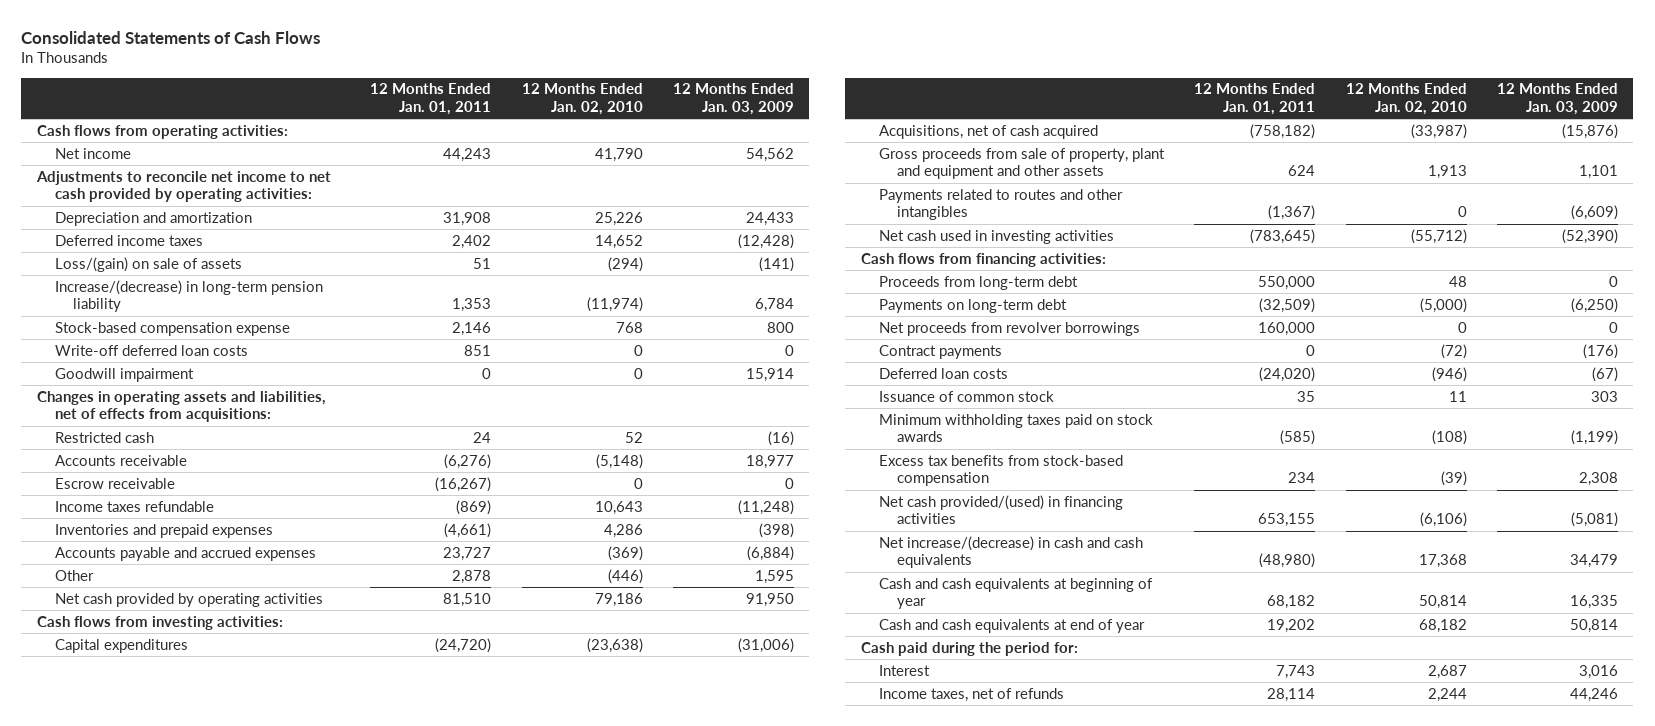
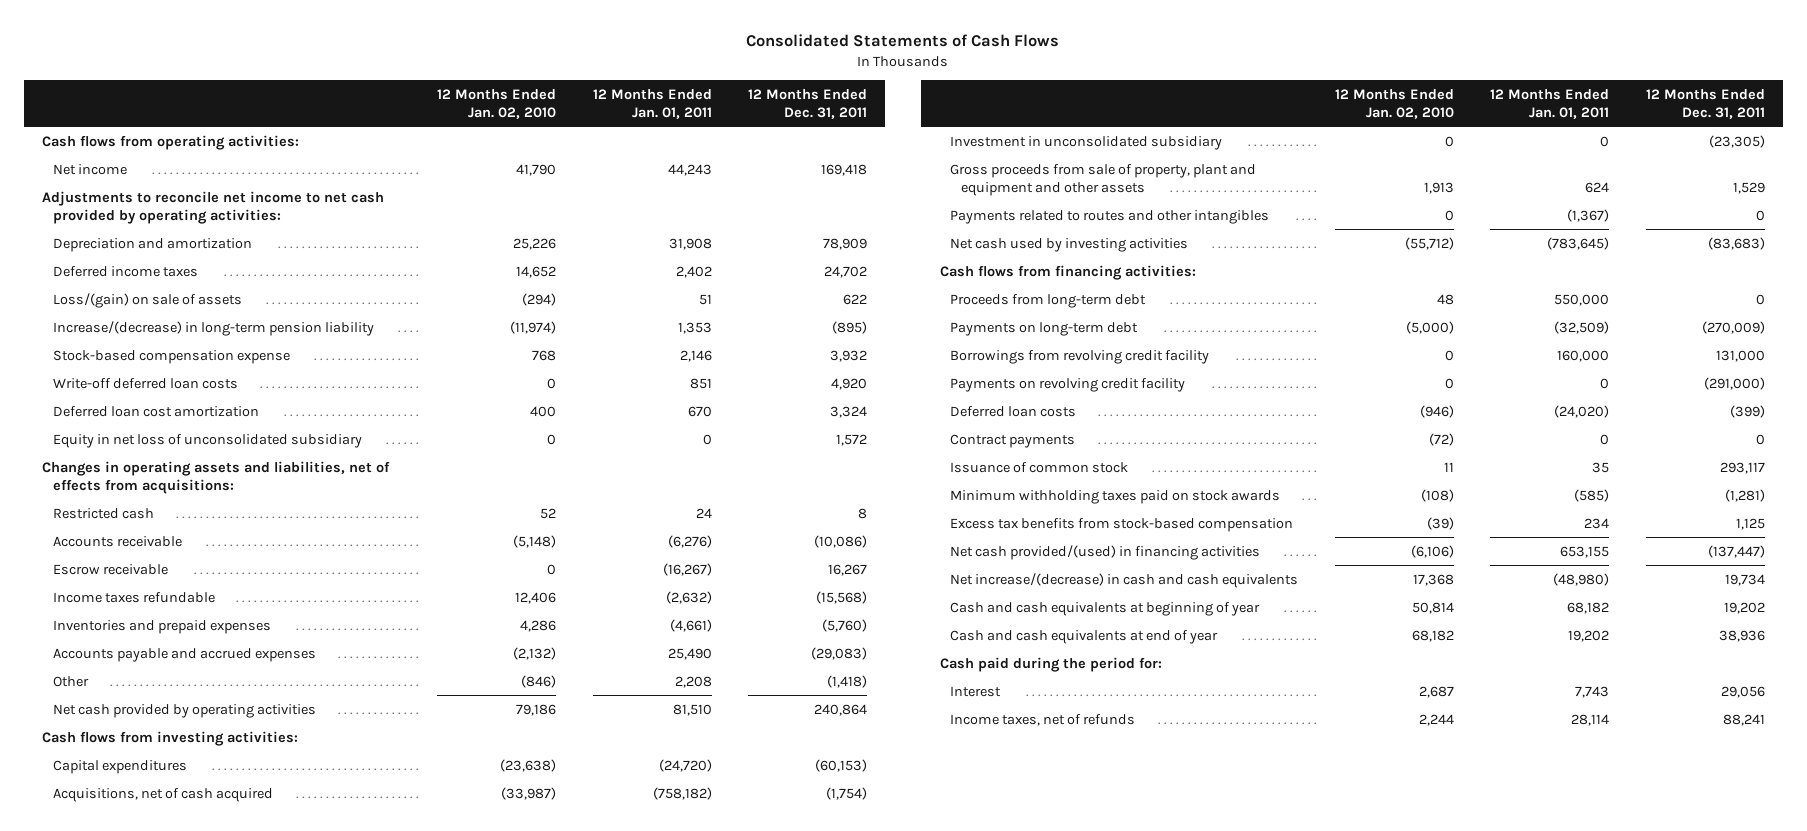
[673,83,795,115] 12 Months Ended Jan. 03, 2009 -> none
none -> [747,88,867,119] 12 Months Ended Dec. 31, 2011
[54,367,194,382] Goodwill impairment -> none
none -> [52,405,259,417] Deferred loan cost amortization
none -> [52,433,362,448] Equity in net loss of unconsolidated subsidiary
[456,499,492,515] (869) -> [665,590,712,604] (2,632)
[594,500,643,515] 10,643 -> [515,591,557,604] 12,406
[443,546,492,561] 23,727 -> [667,647,712,660] 25,490
[607,545,643,561] (369) -> [513,646,557,660] (2,132)
[452,569,492,584] 2,878 -> [674,675,712,688] 2,208
[607,568,643,584] (446) -> [521,674,557,688] (846)
none -> [950,135,1223,150] Investment in unconsolidated subsidiary
[878,229,1114,244] Net cash used in investing activities -> [950,237,1189,252] Net cash used by investing activities
[878,321,1140,336] Net proceeds from revolver borrowings -> none
none -> [950,349,1210,364] Borrowings from revolving credit facility
none -> [950,377,1186,392] Payments on revolving credit facility
[878,344,1002,359] Contract payments -> [950,433,1076,448] Contract payments

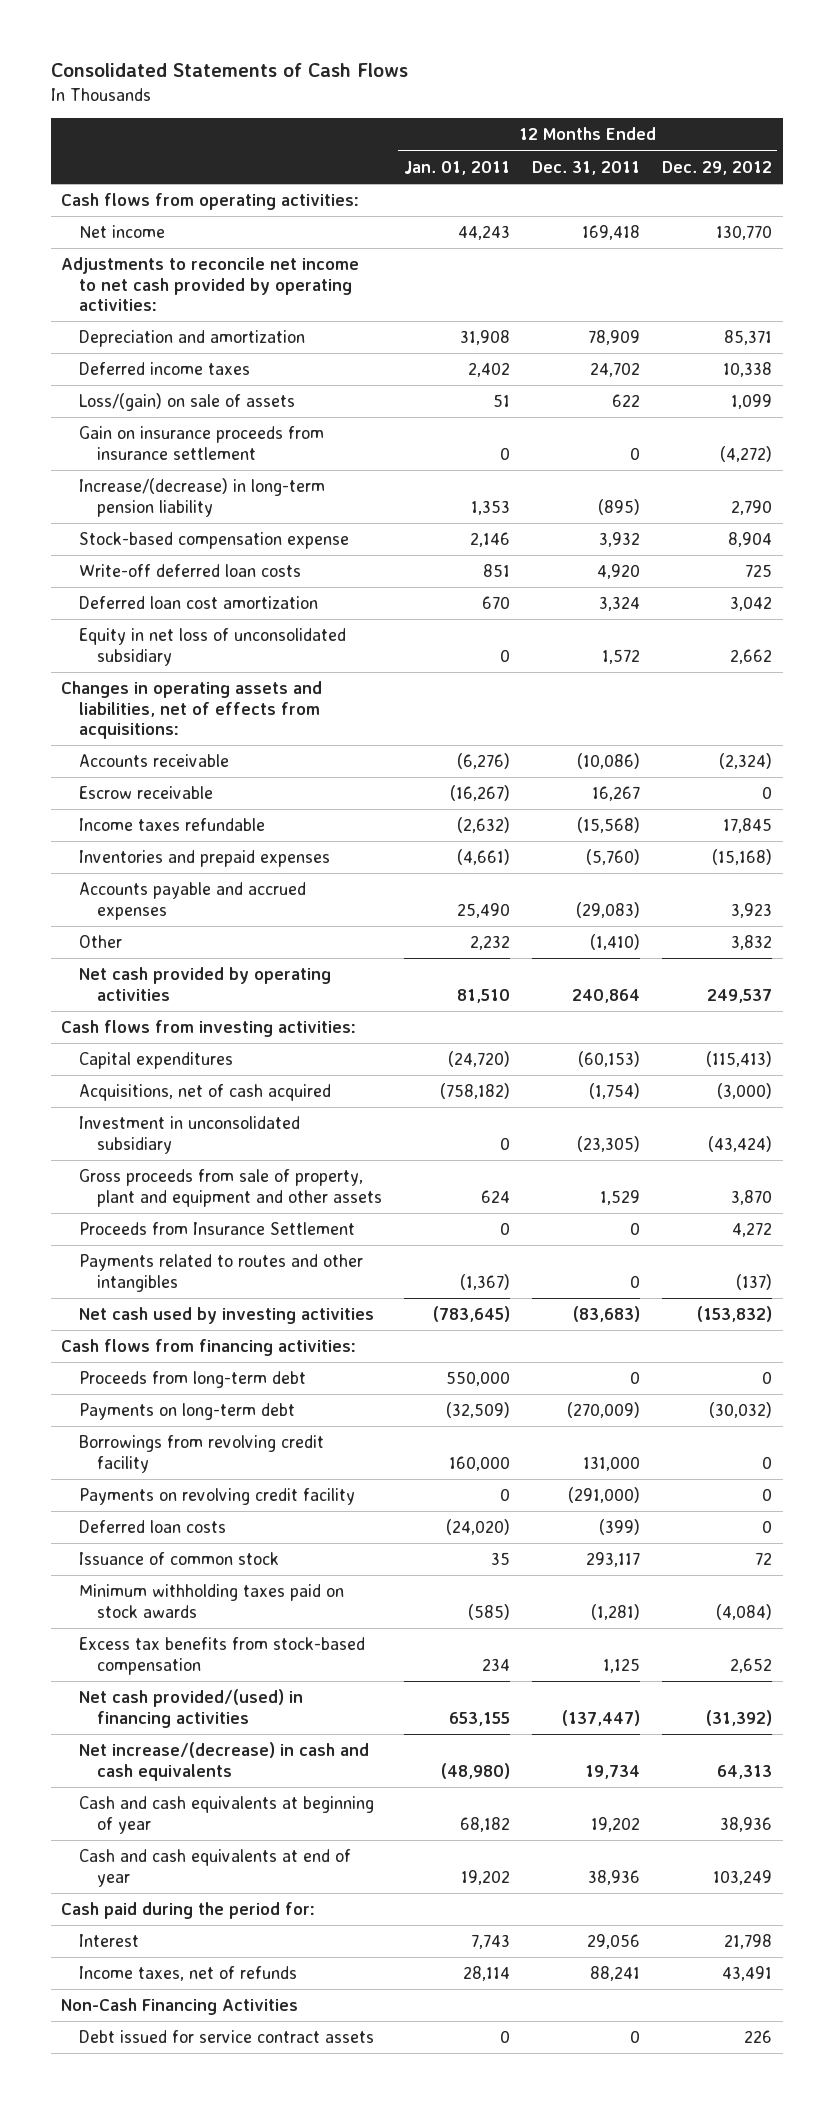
[437,88,557,119] 12 Months Ended Jan. 02, 2010 -> none
none -> [661,160,772,175] Dec. 29, 2012
none -> [79,426,325,460] Gain on insurance proceeds from insurance settlement
[52,507,154,519] Restricted cash -> none
[674,675,712,688] 2,208 -> [469,935,510,951] 2,232
[826,674,867,688] (1,418) -> [589,934,640,951] (1,410)
none -> [79,1222,356,1236] Proceeds from Insurance Settlement
[950,433,1076,448] Contract payments -> none
none -> [61,1998,299,2016] Non-Cash Financing Activities
none -> [79,2030,375,2044] Debt issued for service contract assets

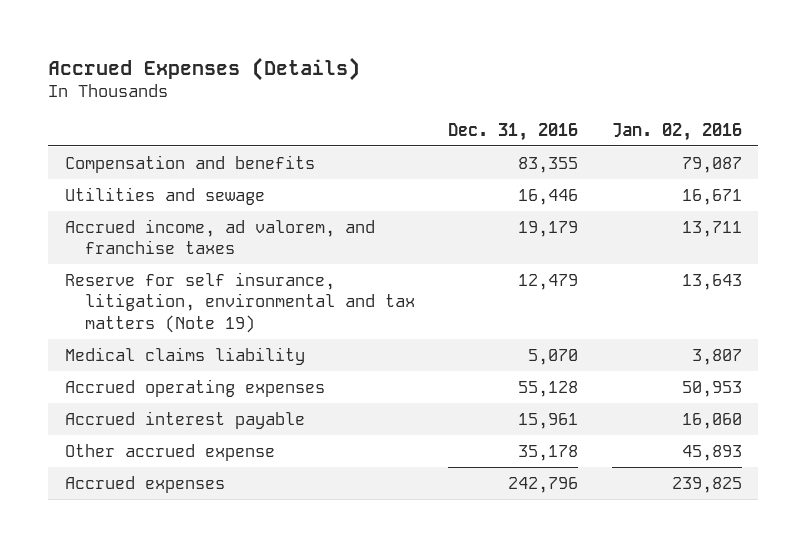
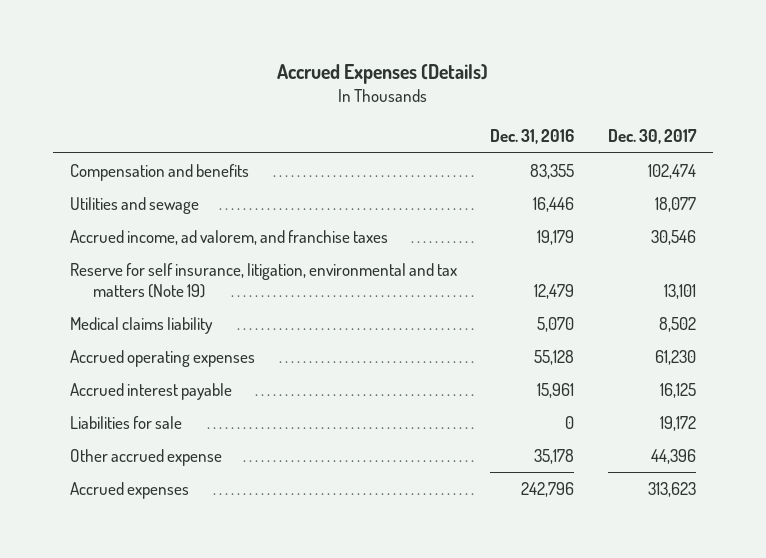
[611,122,742,141] Jan. 02, 2016 -> none
none -> [608,129,698,145] Dec. 30, 2017
none -> [69,415,182,429] Liabilities for sale

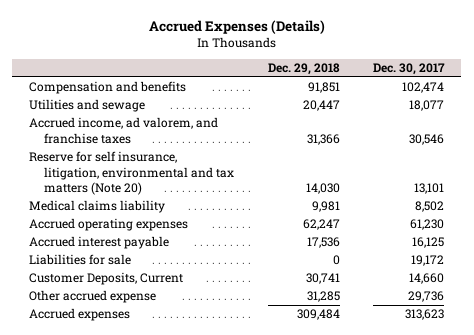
[490,129,575,145] Dec. 31, 2016 -> none
none -> [267,62,340,75] Dec. 29, 2018
[69,262,457,298] Reserve for self insurance, litigation, environmental and tax matters (Note 19) -> [29,151,234,196] Reserve for self insurance, litigation, environmental and tax matters (Note 20)
none -> [29,272,184,286] Customer Deposits, Current
[651,448,697,464] 44,396 -> [408,291,445,303] 29,736

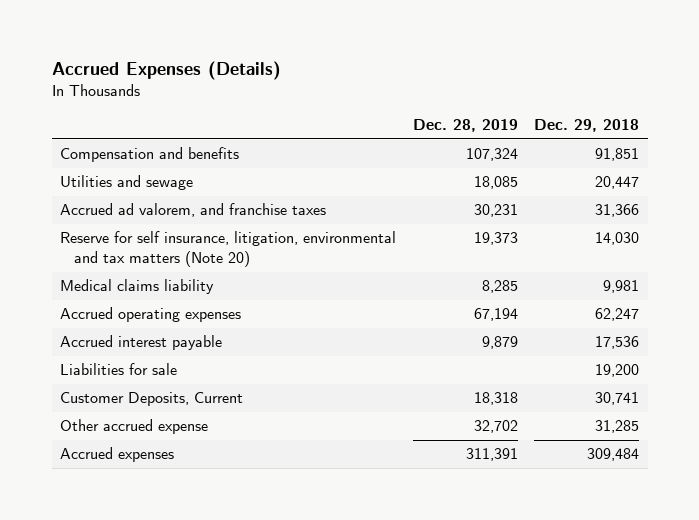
[373,62,446,75] Dec. 30, 2017 -> none
none -> [412,119,518,133] Dec. 28, 2019
[29,117,219,144] Accrued income, ad valorem, and franchise taxes -> [59,203,326,218] Accrued ad valorem, and franchise taxes
[332,255,340,266] 0 -> [595,364,640,378] 19,200

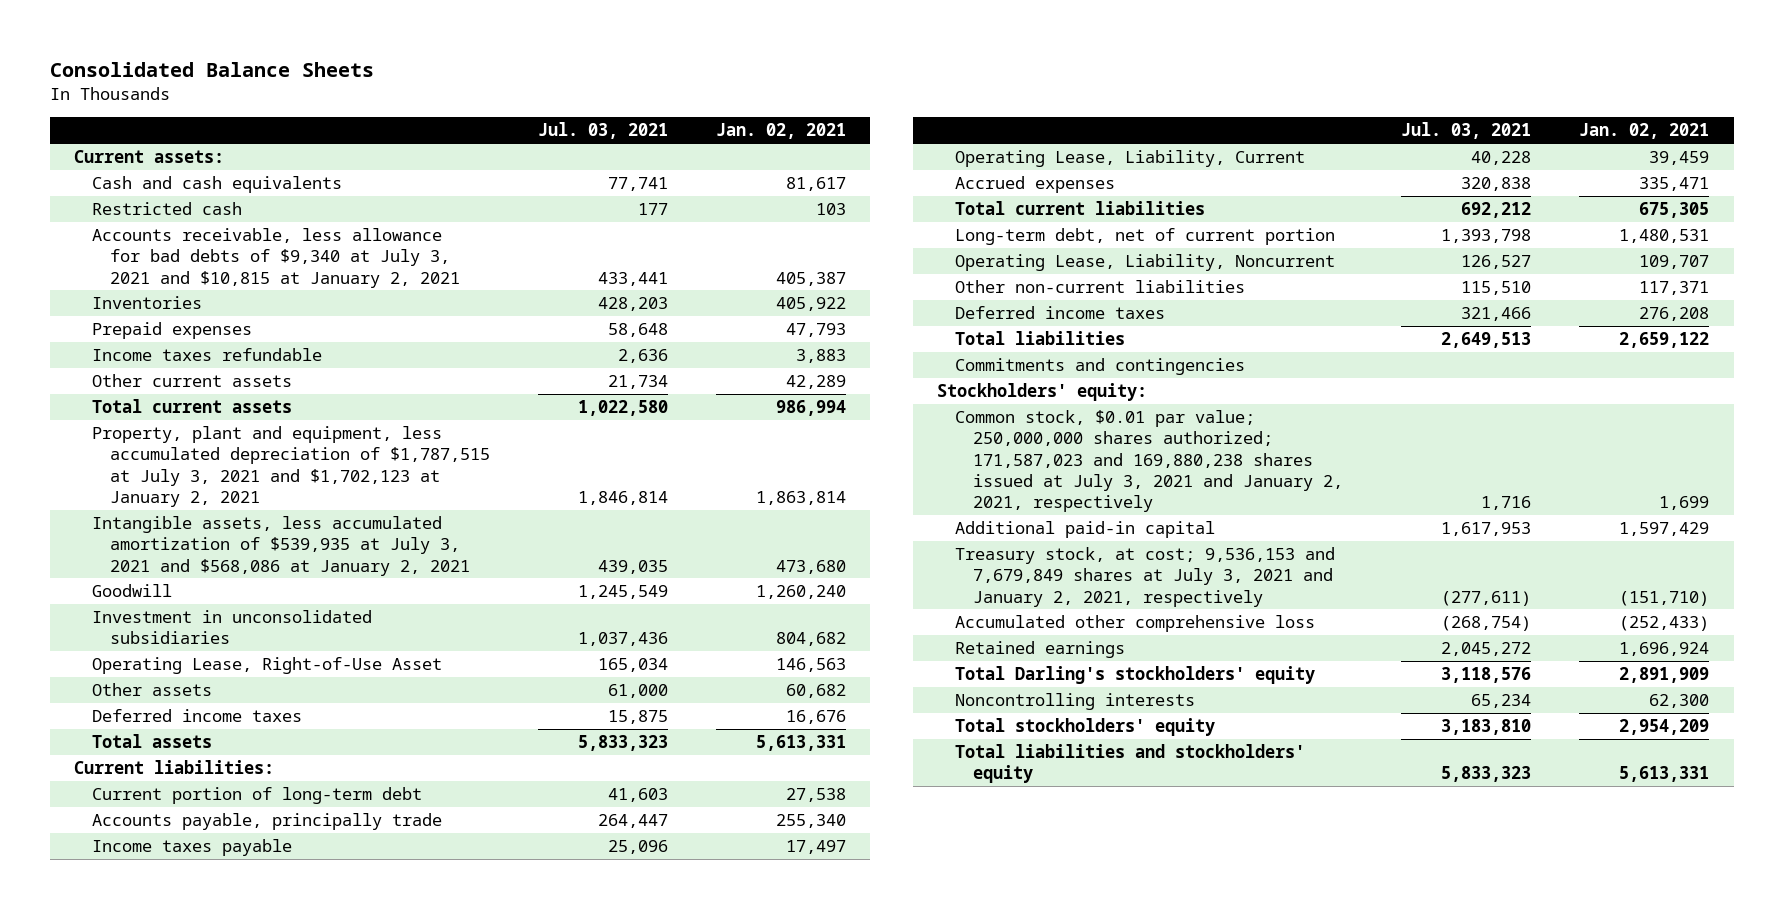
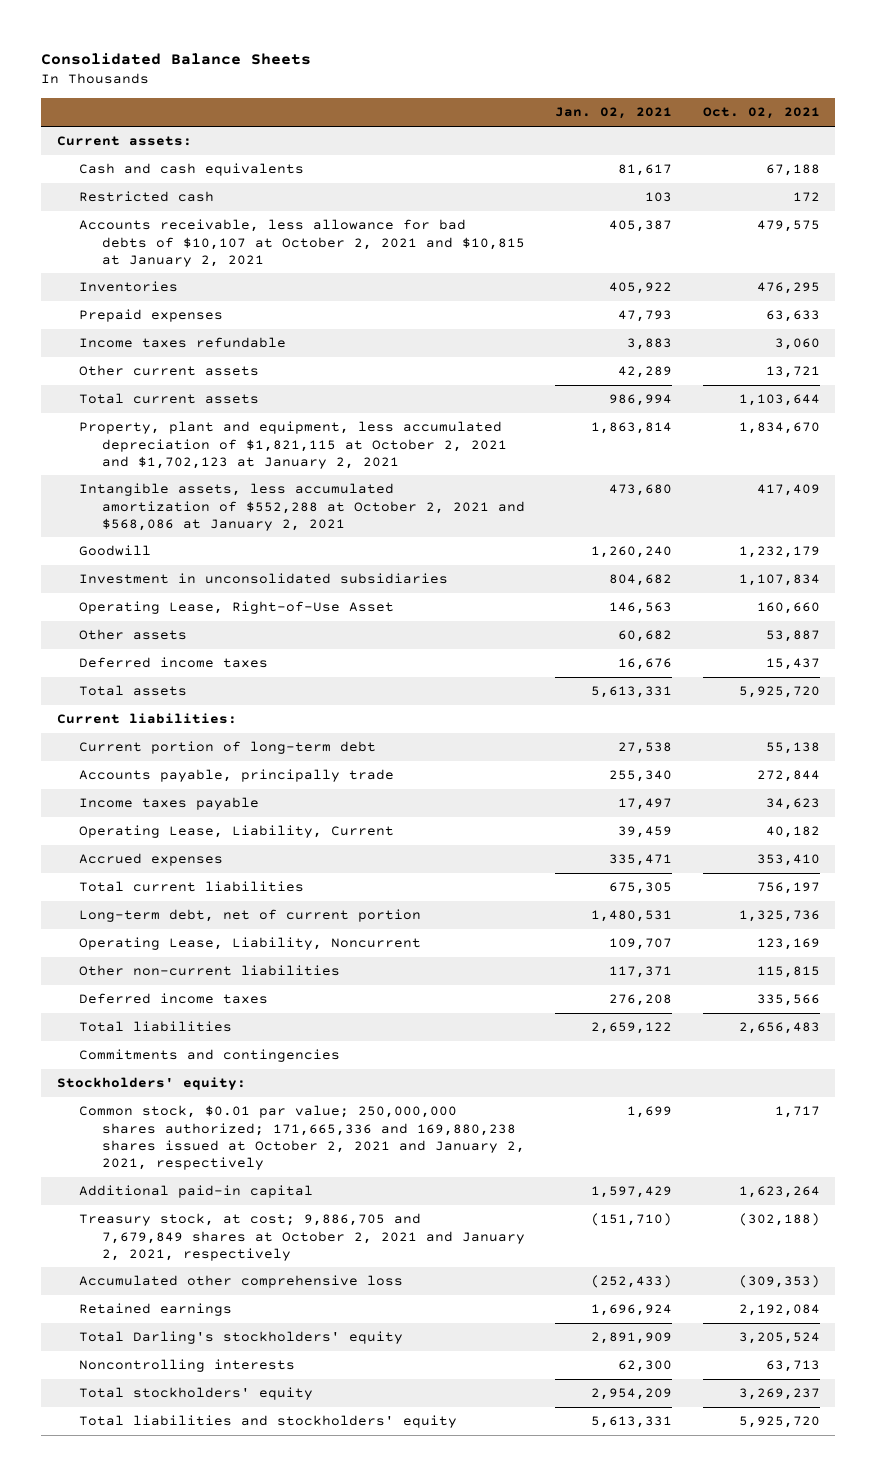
[538,122,669,140] Jul. 03, 2021 -> none
none -> [702,107,820,120] Oct. 02, 2021
[92,228,460,288] Accounts receivable, less allowance for bad debts of $9,340 at July 3, 2021 and $10,815 at January 2, 2021 -> [79,219,525,267] Accounts receivable, less allowance for bad debts of $10,107 at October 2, 2021 and $10,815 at January 2, 2021
[92,426,490,507] Property, plant and equipment, less accumulated depreciation of $1,787,515 at July 3, 2021 and $1,702,123 at January 2, 2021 -> [79,421,507,469] Property, plant and equipment, less accumulated depreciation of $1,821,115 at October 2, 2021 and $1,702,123 at January 2, 2021
[92,516,470,576] Intangible assets, less accumulated amortization of $539,935 at July 3, 2021 and $568,086 at January 2, 2021 -> [79,483,525,531] Intangible assets, less accumulated amortization of $552,288 at October 2, 2021 and $568,086 at January 2, 2021
[955,410,1344,513] Common stock, $0.01 par value; 250,000,000 shares authorized; 171,587,023 and 169,880,238 shares issued at July 3, 2021 and January 2, 2021, respectively -> [79,1105,525,1170] Common stock, $0.01 par value; 250,000,000 shares authorized; 171,665,336 and 169,880,238 shares issued at October 2, 2021 and January 2, 2021, respectively
[955,547,1336,607] Treasury stock, at cost; 9,536,153 and 7,679,849 shares at July 3, 2021 and January 2, 2021, respectively -> [79,1213,525,1261] Treasury stock, at cost; 9,886,705 and 7,679,849 shares at October 2, 2021 and January 2, 2021, respectively

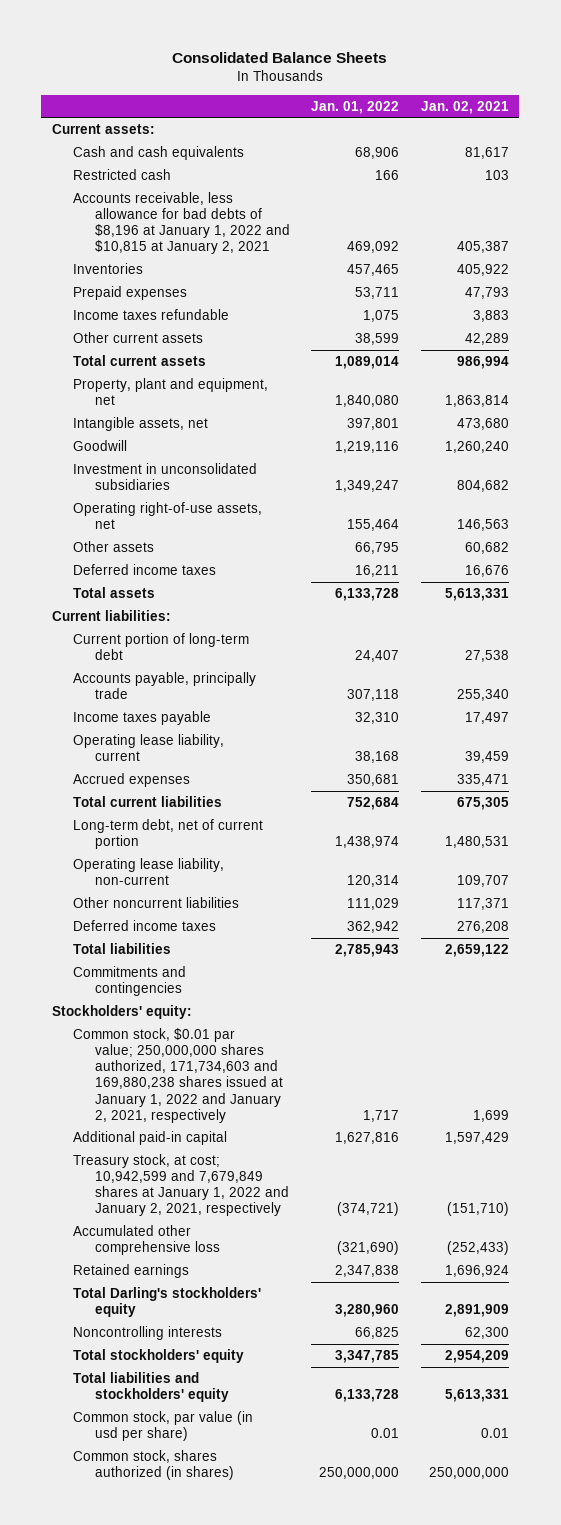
[702,107,820,120] Oct. 02, 2021 -> none
none -> [311,100,400,114] Jan. 01, 2022
[79,219,525,267] Accounts receivable, less allowance for bad debts of $10,107 at October 2, 2021 and $10,815 at January 2, 2021 -> [73,191,290,255] Accounts receivable, less allowance for bad debts of $8,196 at January 1, 2022 and $10,815 at January 2, 2021
[79,421,507,469] Property, plant and equipment, less accumulated depreciation of $1,821,115 at October 2, 2021 and $1,702,123 at January 2, 2021 -> [73,377,269,406] Property, plant and equipment, net
[79,483,525,531] Intangible assets, less accumulated amortization of $552,288 at October 2, 2021 and $568,086 at January 2, 2021 -> [73,416,209,431] Intangible assets, net
[79,601,395,615] Operating Lease, Right-of-Use Asset -> [73,501,263,530] Operating right-of-use assets, net
[79,825,395,839] Operating Lease, Liability, Current -> [73,733,225,762] Operating lease liability, current
[79,937,422,951] Operating Lease, Liability, Noncurrent -> [73,857,225,886] Operating lease liability, non-current
[79,965,341,977] Other non-current liabilities -> [73,896,240,908] Other noncurrent liabilities
[79,1105,525,1170] Common stock, $0.01 par value; 250,000,000 shares authorized; 171,665,336 and 169,880,238 shares issued at October 2, 2021 and January 2, 2021, respectively -> [73,1027,283,1123] Common stock, $0.01 par value; 250,000,000 shares authorized, 171,734,603 and 169,880,238 shares issued at January 1, 2022 and January 2, 2021, respectively
[79,1213,525,1261] Treasury stock, at cost; 9,886,705 and 7,679,849 shares at October 2, 2021 and January 2, 2021, respectively -> [73,1153,289,1217] Treasury stock, at cost; 10,942,599 and 7,679,849 shares at January 1, 2022 and January 2, 2021, respectively
none -> [73,1410,254,1442] Common stock, par value (in usd per share)
none -> [73,1449,234,1481] Common stock, shares authorized (in shares)

